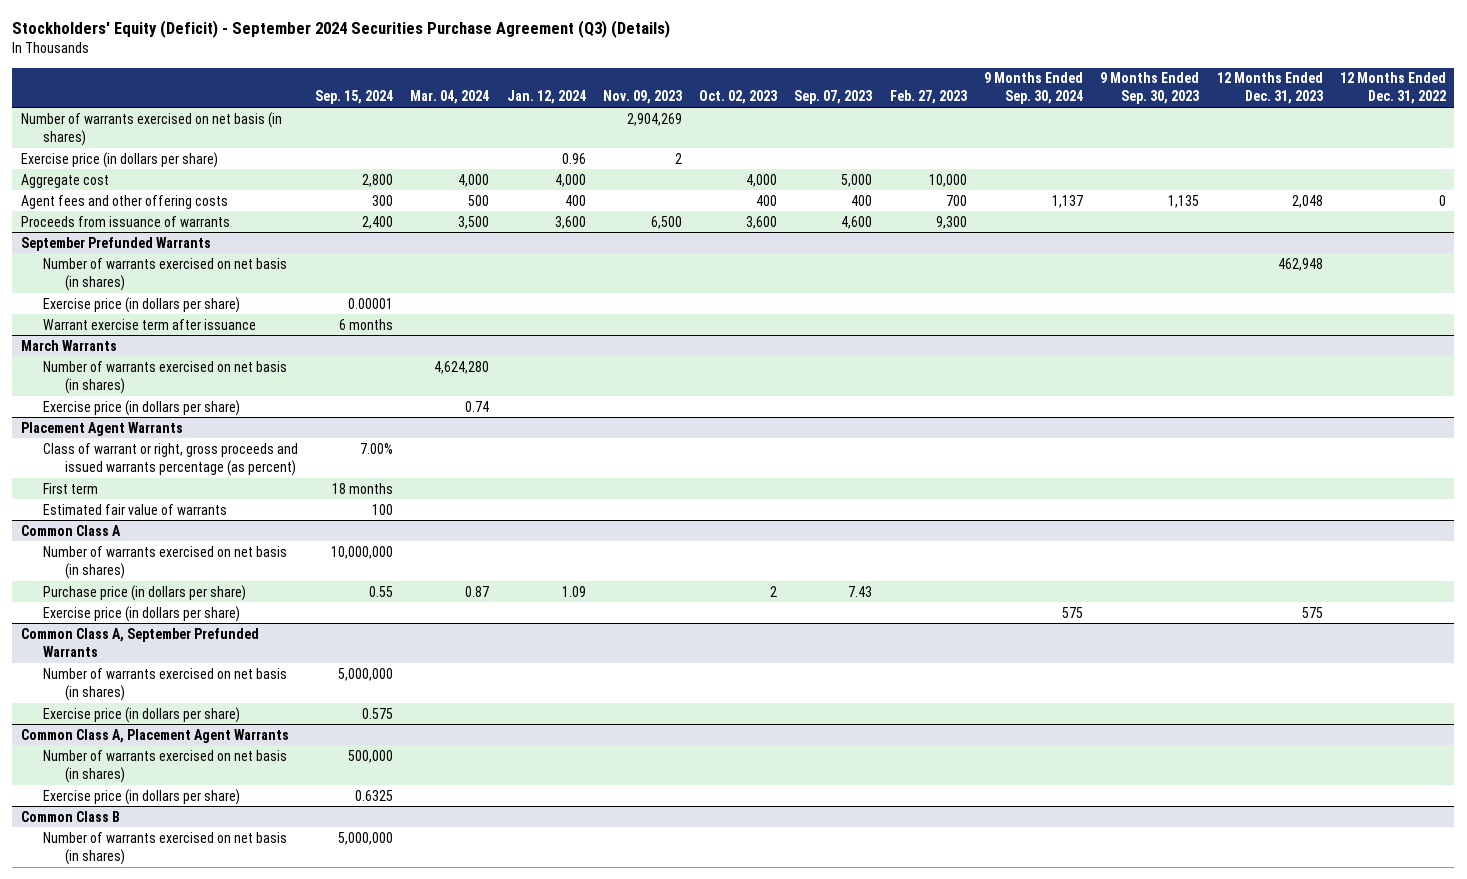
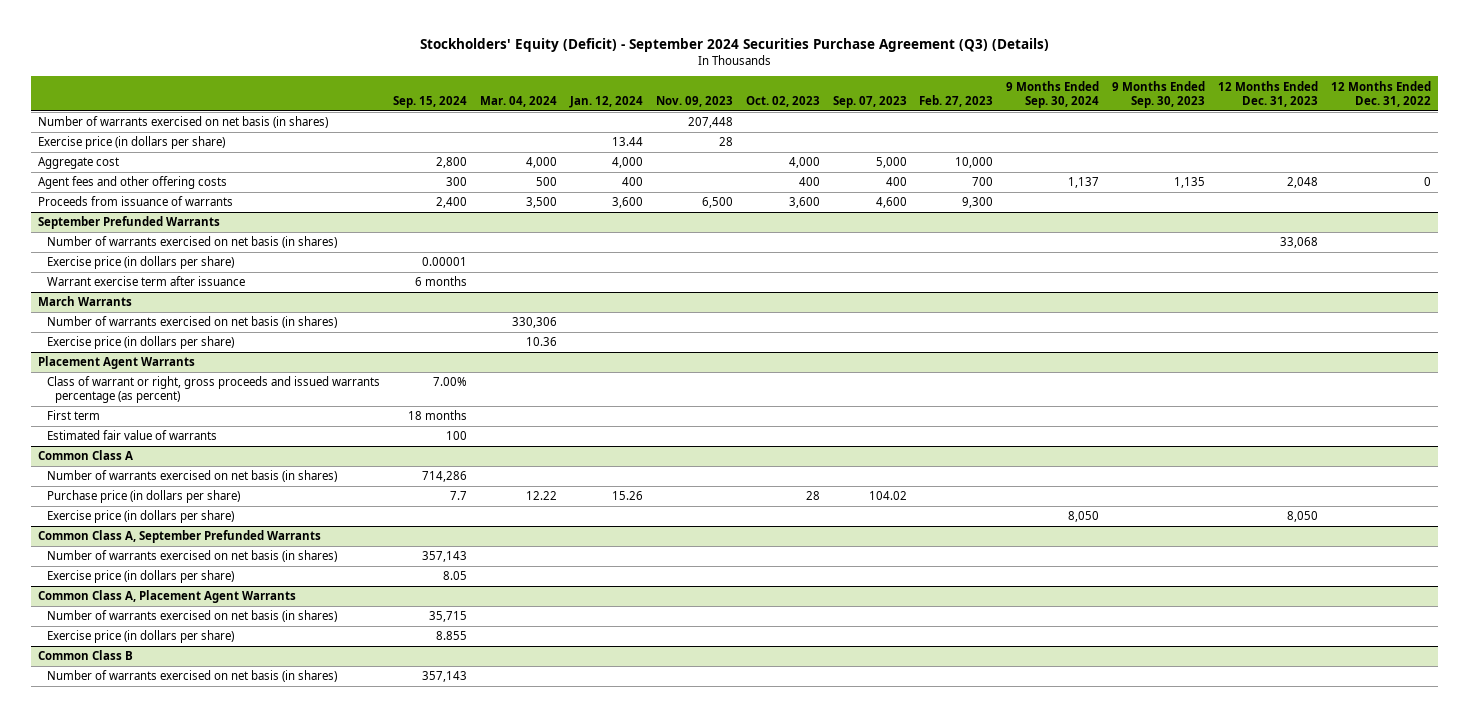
[626,112,682,126] 2,904,269 -> [687,117,733,129] 207,448
[561,152,586,164] 0.96 -> [611,137,643,147] 13.44
[674,152,682,164] 2 -> [718,137,733,147] 28
[1277,257,1323,271] 462,948 -> [1280,237,1319,249] 33,068
[434,360,490,374] 4,624,280 -> [511,317,557,329] 330,306
[465,400,490,412] 0.74 -> [525,337,557,347] 10.36
[330,545,393,559] 10,000,000 -> [421,471,467,483] 714,286
[368,585,393,597] 0.55 -> [449,491,467,501] 7.7
[465,585,490,597] 0.87 -> [525,491,557,501] 12.22
[561,585,586,597] 1.09 -> [611,491,643,501] 15.26
[770,585,778,597] 2 -> [805,491,820,501] 28
[848,585,873,597] 7.43 -> [868,491,907,501] 104.02
[1061,606,1083,618] 575 -> [1068,511,1100,523] 8,050
[1301,606,1323,618] 575 -> [1287,511,1319,523] 8,050
[337,667,393,681] 5,000,000 -> [421,551,467,563] 357,143
[361,707,393,719] 0.575 -> [442,571,467,581] 8.05
[347,749,393,763] 500,000 -> [428,611,467,623] 35,715
[354,789,393,801] 0.6325 -> [435,631,467,641] 8.855
[337,831,393,845] 5,000,000 -> [421,671,467,683] 357,143

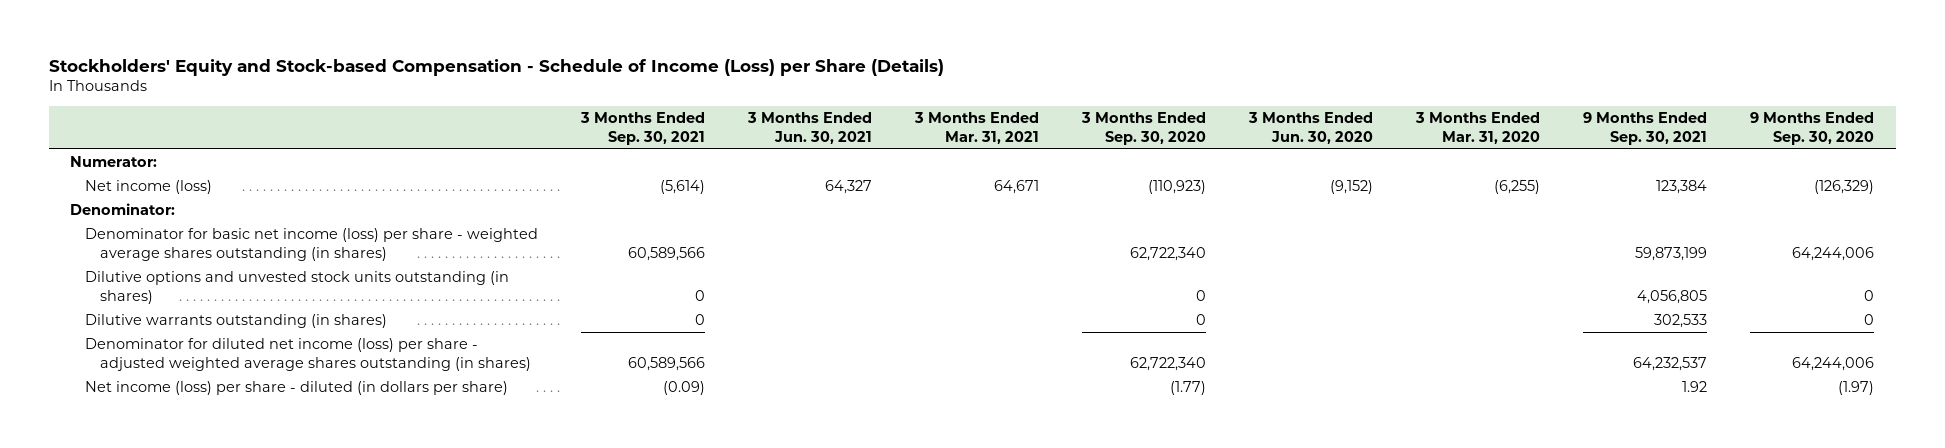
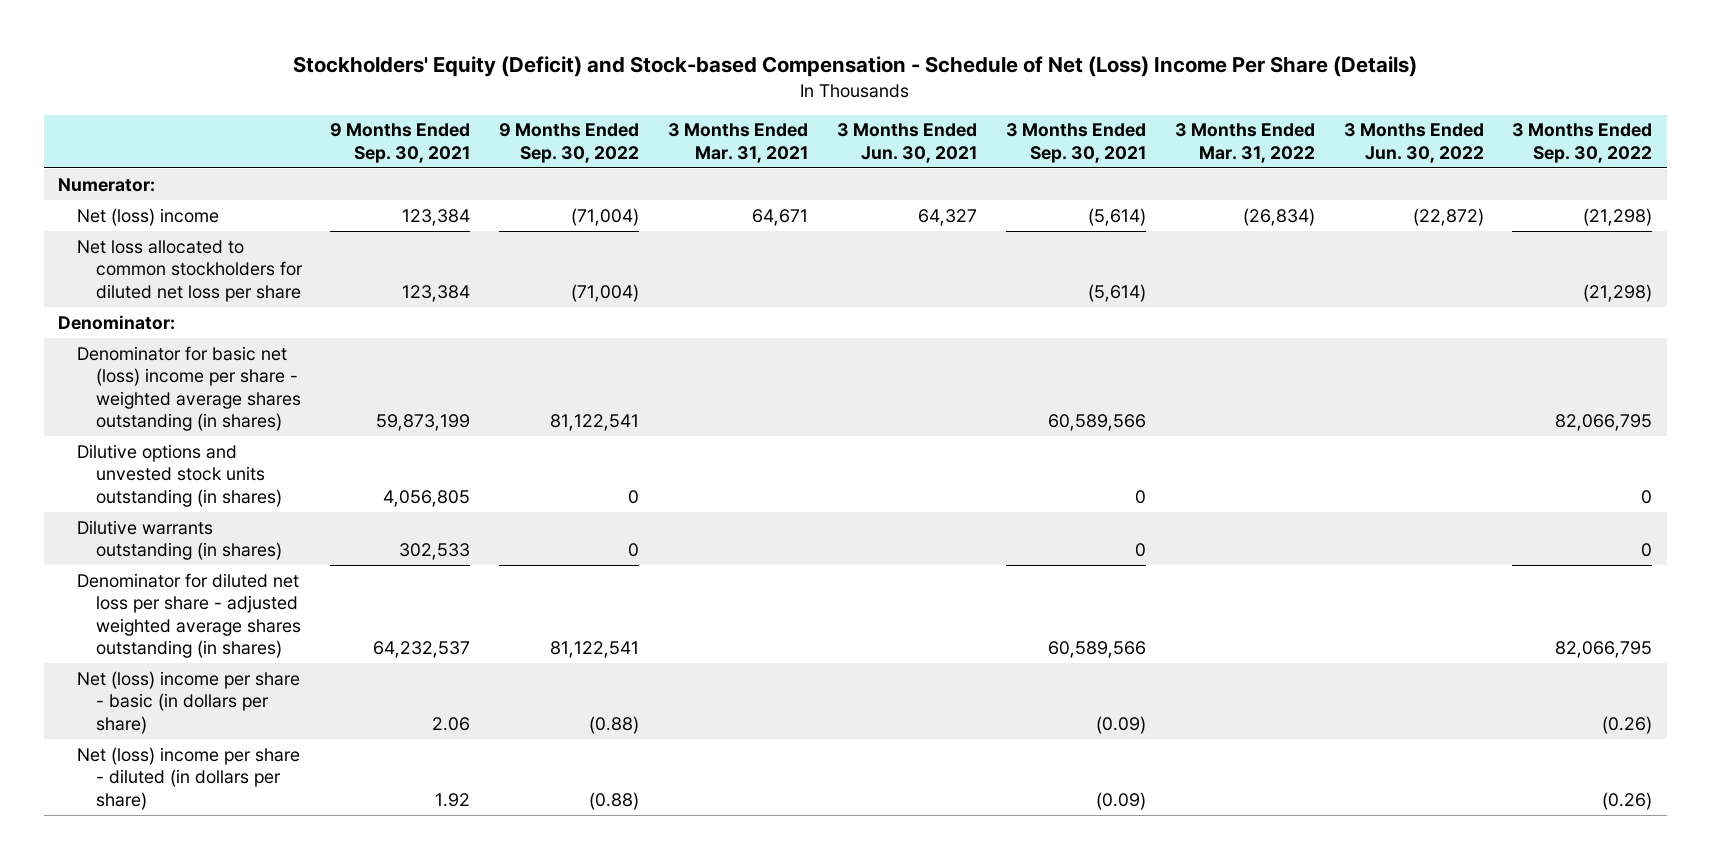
[48,58,944,76] Stockholders' Equity and Stock-based Compensation - Schedule of Income (Loss) per Share (Details) -> [293,56,1418,78] Stockholders' Equity (Deficit) and Stock-based Compensation - Schedule of Net (Loss) Income Per Share (Details)
[1081,112,1207,145] 3 Months Ended Sep. 30, 2020 -> none
[1248,112,1374,144] 3 Months Ended Jun. 30, 2020 -> none
[1415,112,1541,144] 3 Months Ended Mar. 31, 2020 -> none
[1750,112,1875,145] 9 Months Ended Sep. 30, 2020 -> none
none -> [499,123,640,163] 9 Months Ended Sep. 30, 2022
none -> [1174,123,1315,163] 3 Months Ended Mar. 31, 2022
none -> [1343,123,1484,163] 3 Months Ended Jun. 30, 2022
none -> [1512,123,1653,163] 3 Months Ended Sep. 30, 2022
[85,180,213,195] Net income (loss) -> [76,207,219,226] Net (loss) income
none -> [76,239,303,302] Net loss allocated to common stockholders for diluted net loss per share
[85,228,539,261] Denominator for basic net income (loss) per share - weighted average shares outstanding (in shares) -> [76,345,301,432] Denominator for basic net (loss) income per share - weighted average shares outstanding (in shares)
[85,338,532,371] Denominator for diluted net income (loss) per share - adjusted weighted average shares outstanding (in shares) -> [76,572,301,659] Denominator for diluted net loss per share - adjusted weighted average shares outstanding (in shares)
none -> [76,670,300,734] Net (loss) income per share - basic (in dollars per share)
[85,381,509,396] Net income (loss) per share - diluted (in dollars per share) -> [76,746,300,810] Net (loss) income per share - diluted (in dollars per share)

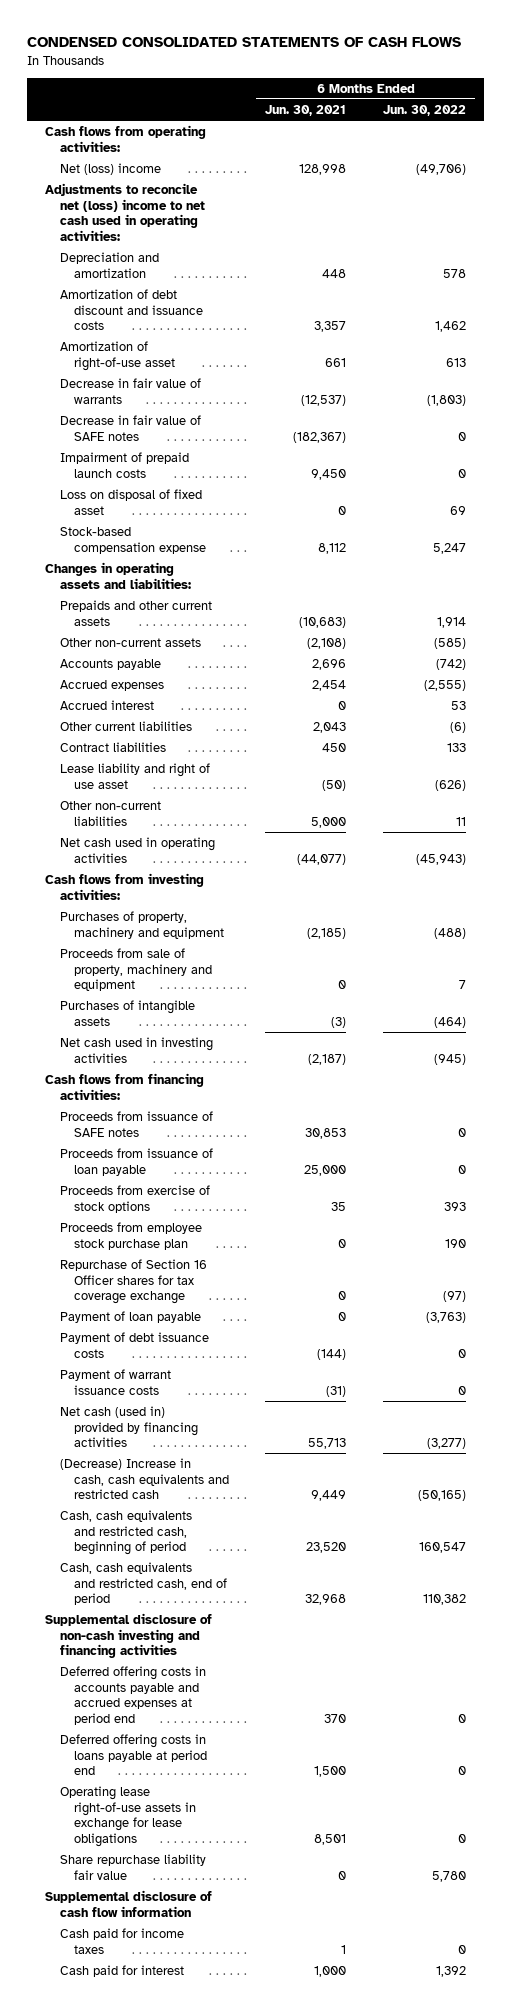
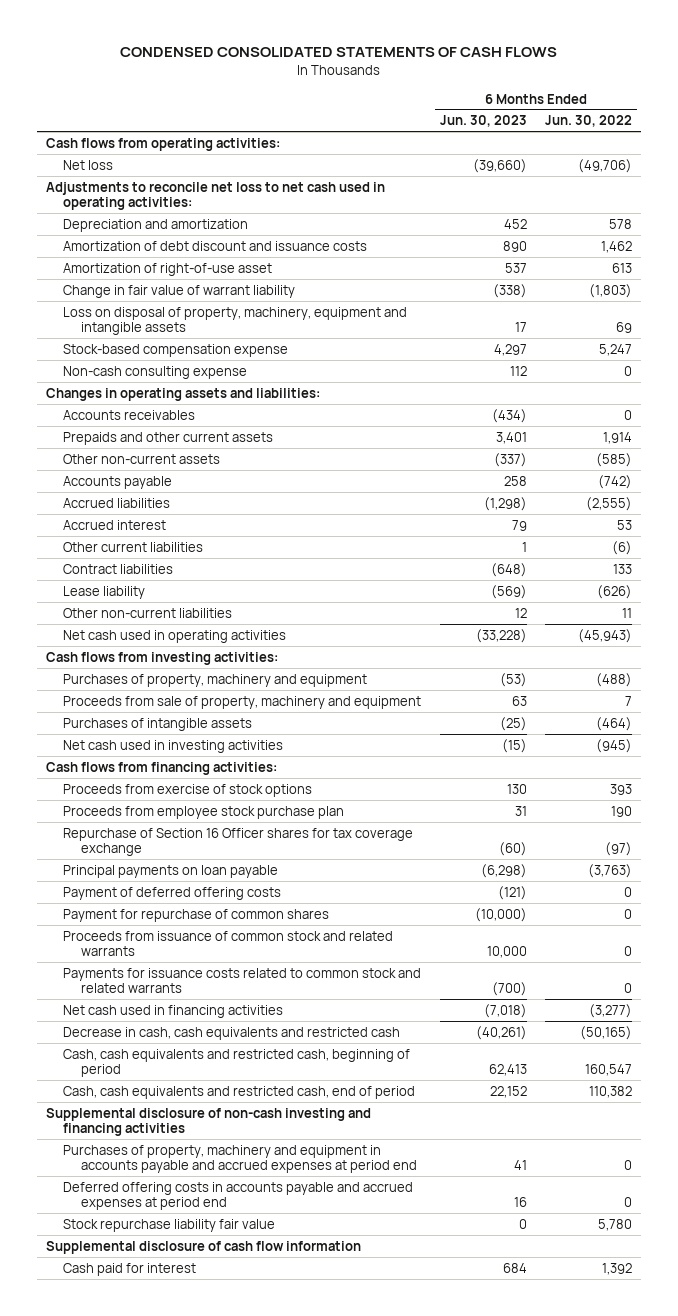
[265,105,347,117] Jun. 30, 2021 -> none
none -> [439,115,527,128] Jun. 30, 2023
[59,163,161,176] Net (loss) income -> [63,159,114,170] Net loss
[45,183,205,241] Adjustments to reconcile net (loss) income to net cash used in operating activities: -> [45,181,385,211] Adjustments to reconcile net loss to net cash used in operating activities:
[59,415,201,441] Decrease in fair value of SAFE notes -> none
[59,452,189,478] Impairment of prepaid launch costs -> none
[59,489,202,515] Loss on disposal of fixed asset -> none
[59,378,201,404] Decrease in fair value of warrants -> [63,284,296,298] Change in fair value of warrant liability
none -> [63,306,408,336] Loss on disposal of property, machinery, equipment and intangible assets
none -> [63,365,248,379] Non-cash consulting expense
none -> [63,409,196,420] Accounts receivables
[59,680,164,692] Accrued expenses -> [63,497,171,508] Accrued liabilities
[59,763,210,789] Lease liability and right of use asset -> [63,585,146,599] Lease liability
[59,1111,213,1137] Proceeds from issuance of SAFE notes -> none
[59,1148,213,1176] Proceeds from issuance of loan payable -> none
[59,1332,209,1358] Payment of debt issuance costs -> none
[59,1369,171,1395] Payment of warrant issuance costs -> none
[59,1311,201,1324] Payment of loan payable -> [63,864,279,878] Principal payments on loan payable
none -> [63,886,282,900] Payment of deferred offering costs
none -> [63,908,330,922] Payment for repurchase of common shares
none -> [63,930,394,957] Proceeds from issuance of common stock and related warrants
none -> [63,967,422,994] Payments for issuance costs related to common stock and related warrants
[59,1406,198,1448] Net cash (used in) provided by financing activities -> [63,1004,284,1018] Net cash used in financing activities
[59,1458,229,1500] (Decrease) Increase in cash, cash equivalents and restricted cash -> [63,1026,401,1040] Decrease in cash, cash equivalents and restricted cash
none -> [63,1144,417,1174] Purchases of property, machinery and equipment in accounts payable and accrued expenses at period end
[59,1734,207,1776] Deferred offering costs in loans payable at period end -> none
[59,1786,196,1847] Operating lease right-of-use assets in exchange for lease obligations -> none
[59,1854,206,1880] Share repurchase liability fair value -> [63,1218,276,1232] Stock repurchase liability fair value
[59,1928,184,1954] Cash paid for income taxes -> none

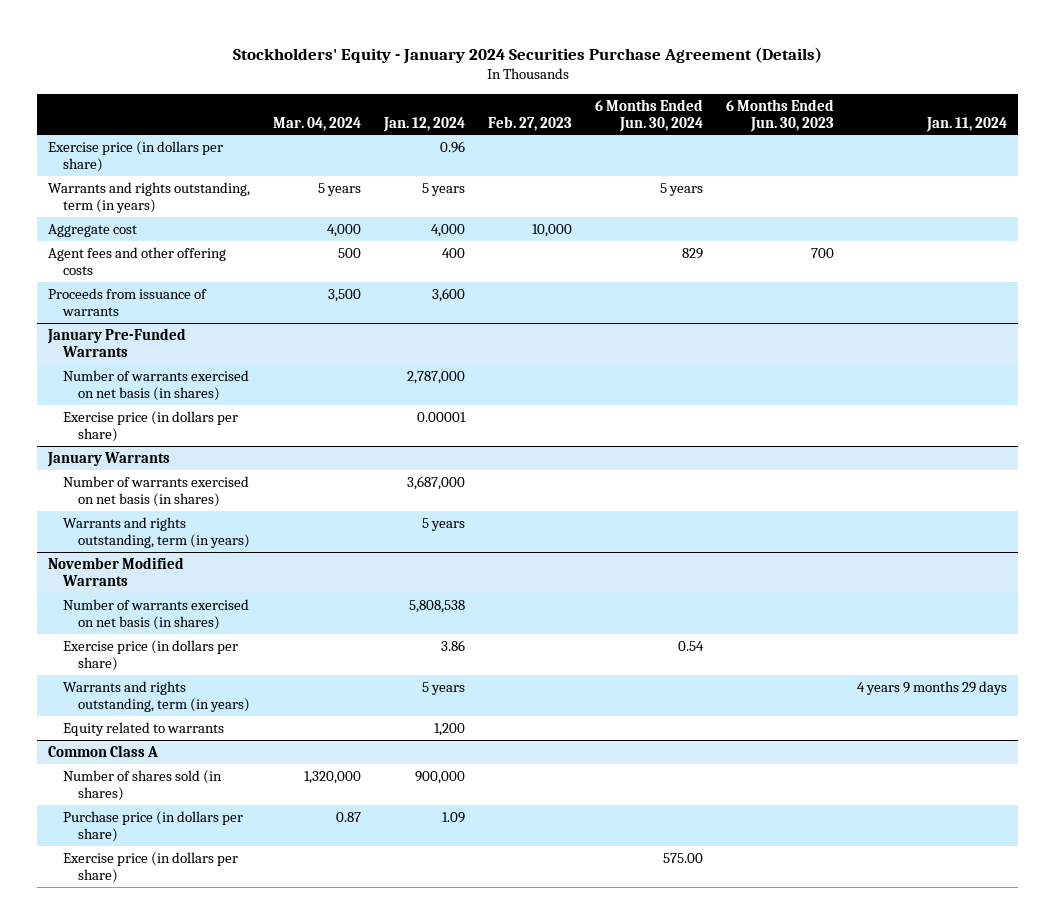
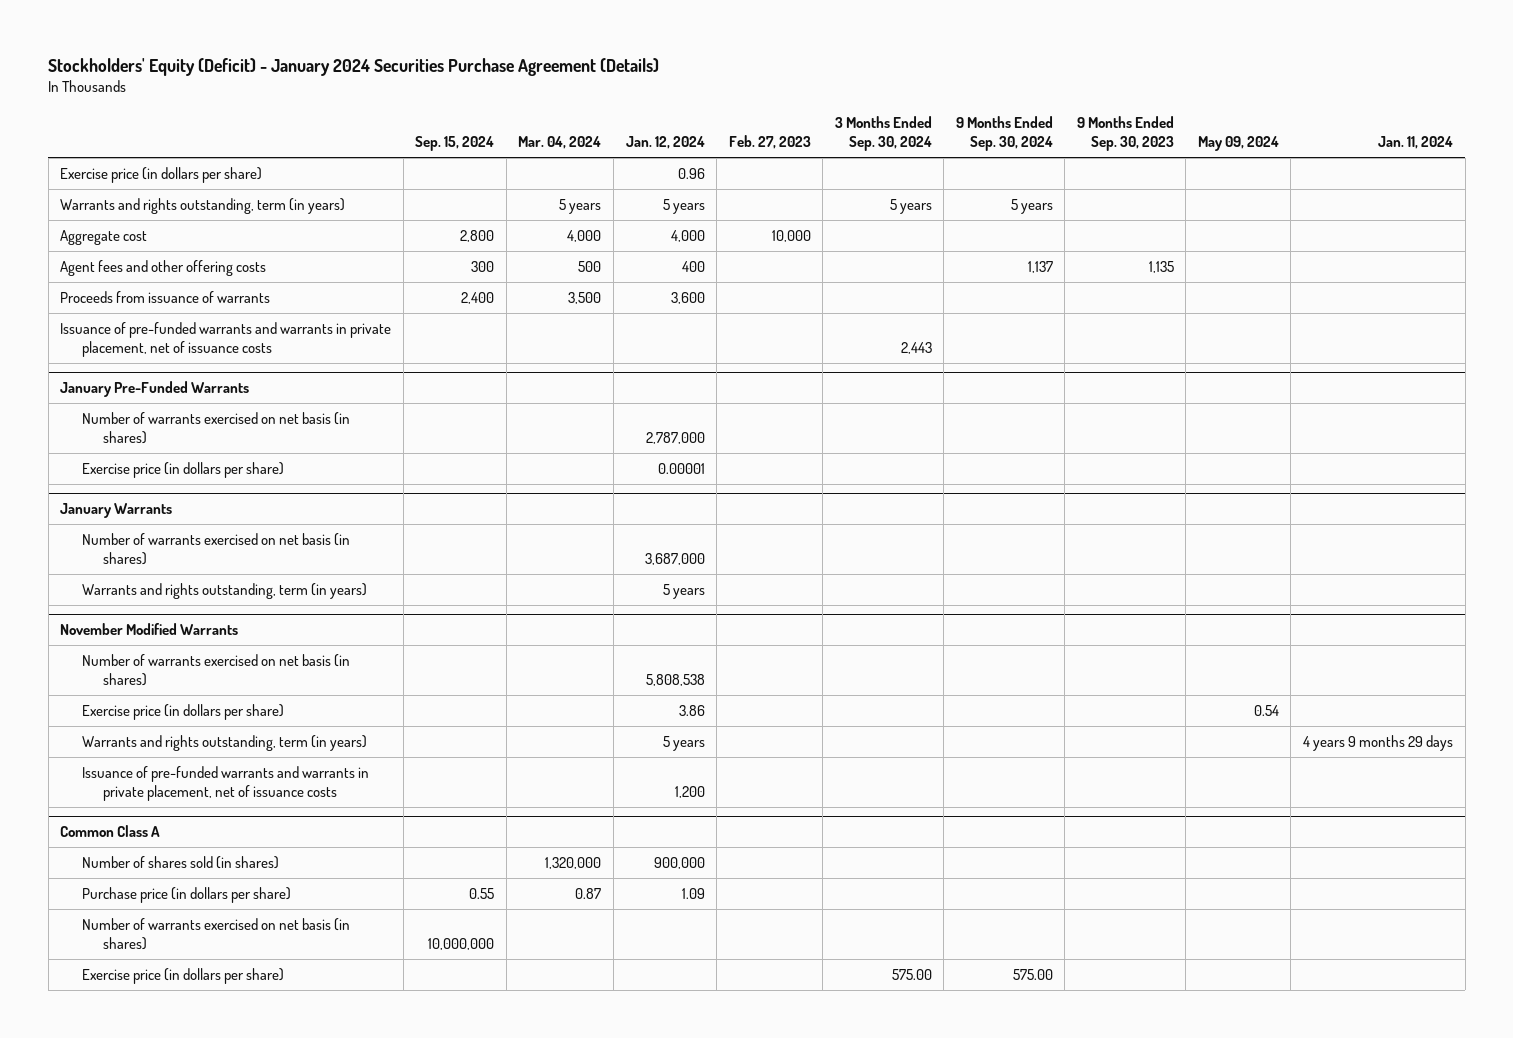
[232,46,822,64] Stockholders' Equity - January 2024 Securities Purchase Agreement (Details) -> [48,57,660,76] Stockholders' Equity (Deficit) - January 2024 Securities Purchase Agreement (Details)
[595,98,704,132] 6 Months Ended Jun. 30, 2024 -> none
[725,98,834,132] 6 Months Ended Jun. 30, 2023 -> none
none -> [415,136,495,152] Sep. 15, 2024
none -> [834,116,932,152] 3 Months Ended Sep. 30, 2024
none -> [955,116,1053,152] 9 Months Ended Sep. 30, 2024
none -> [1076,116,1174,152] 9 Months Ended Sep. 30, 2023
none -> [1197,136,1279,152] May 09, 2024
none -> [60,321,392,357] Issuance of pre-funded warrants and warrants in private placement, net of issuance costs
[63,721,225,736] Equity related to warrants -> [81,765,369,801] Issuance of pre-funded warrants and warrants in private placement, net of issuance costs
none -> [81,917,350,950] Number of warrants exercised on net basis (in shares)

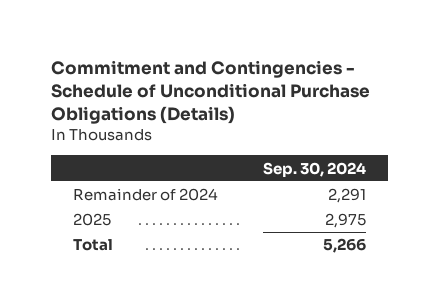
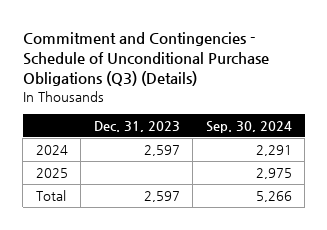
[50,59,370,125] Commitment and Contingencies - Schedule of Unconditional Purchase Obligations (Details) -> [22,32,269,87] Commitment and Contingencies - Schedule of Unconditional Purchase Obligations (Q3) (Details)
none -> [93,120,180,132] Dec. 31, 2023
[72,188,218,202] Remainder of 2024 -> [35,145,68,156] 2024

